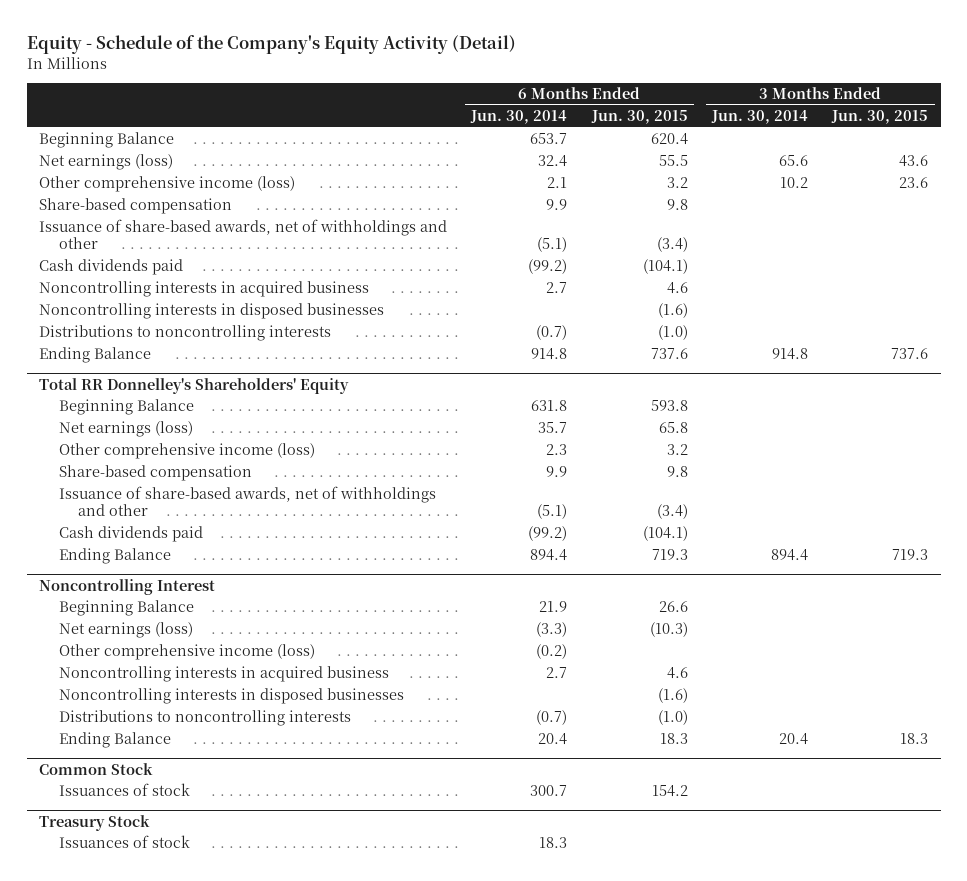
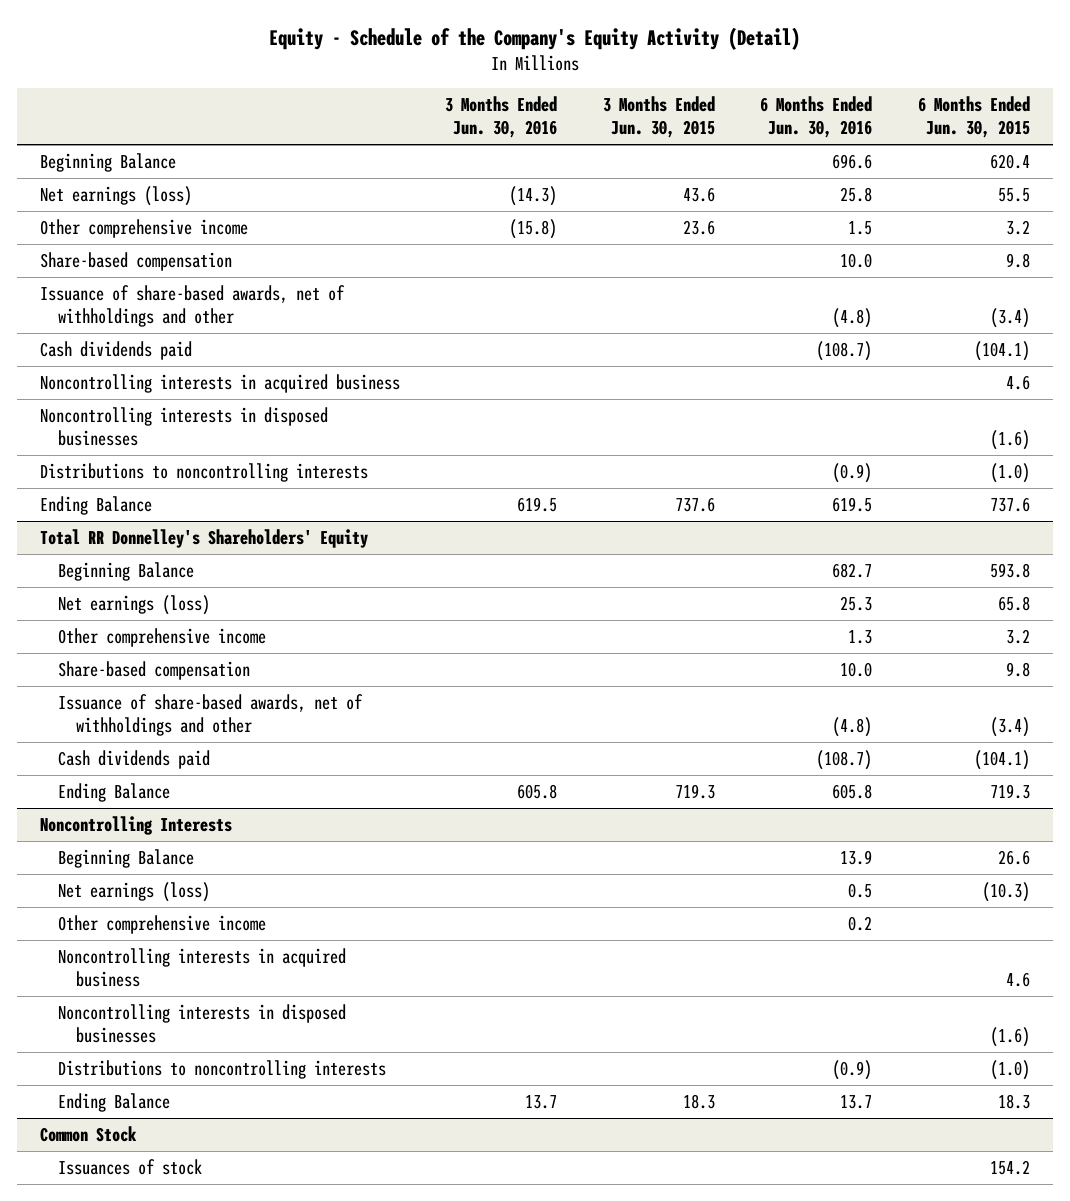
[470,110,568,125] Jun. 30, 2014 -> none
[711,110,809,125] Jun. 30, 2014 -> none
none -> [445,96,558,139] 3 Months Ended Jun. 30, 2016
none -> [760,96,873,139] 6 Months Ended Jun. 30, 2016
[38,176,295,193] Other comprehensive income (loss) -> [39,218,248,238] Other comprehensive income
[58,443,315,460] Other comprehensive income (loss) -> [57,627,266,647] Other comprehensive income
[38,578,215,595] Noncontrolling Interest -> [39,815,232,835] Noncontrolling Interests
[58,644,315,661] Other comprehensive income (loss) -> [57,914,266,934] Other comprehensive income
[38,814,150,831] Treasury Stock -> none
[58,835,190,849] Issuances of stock -> none

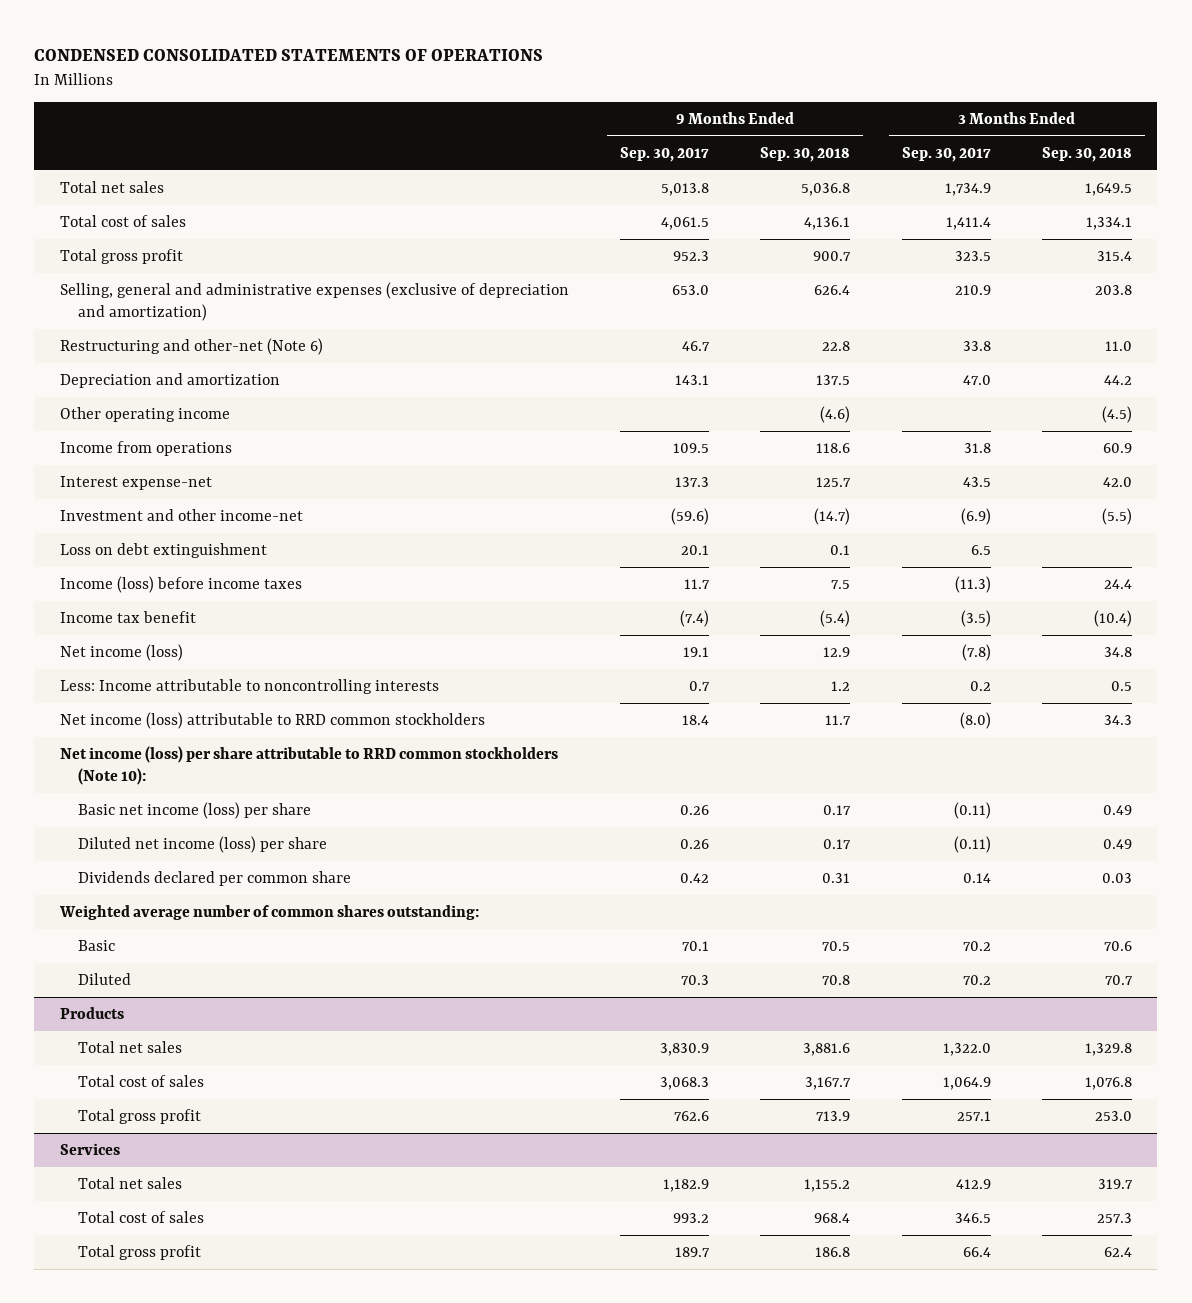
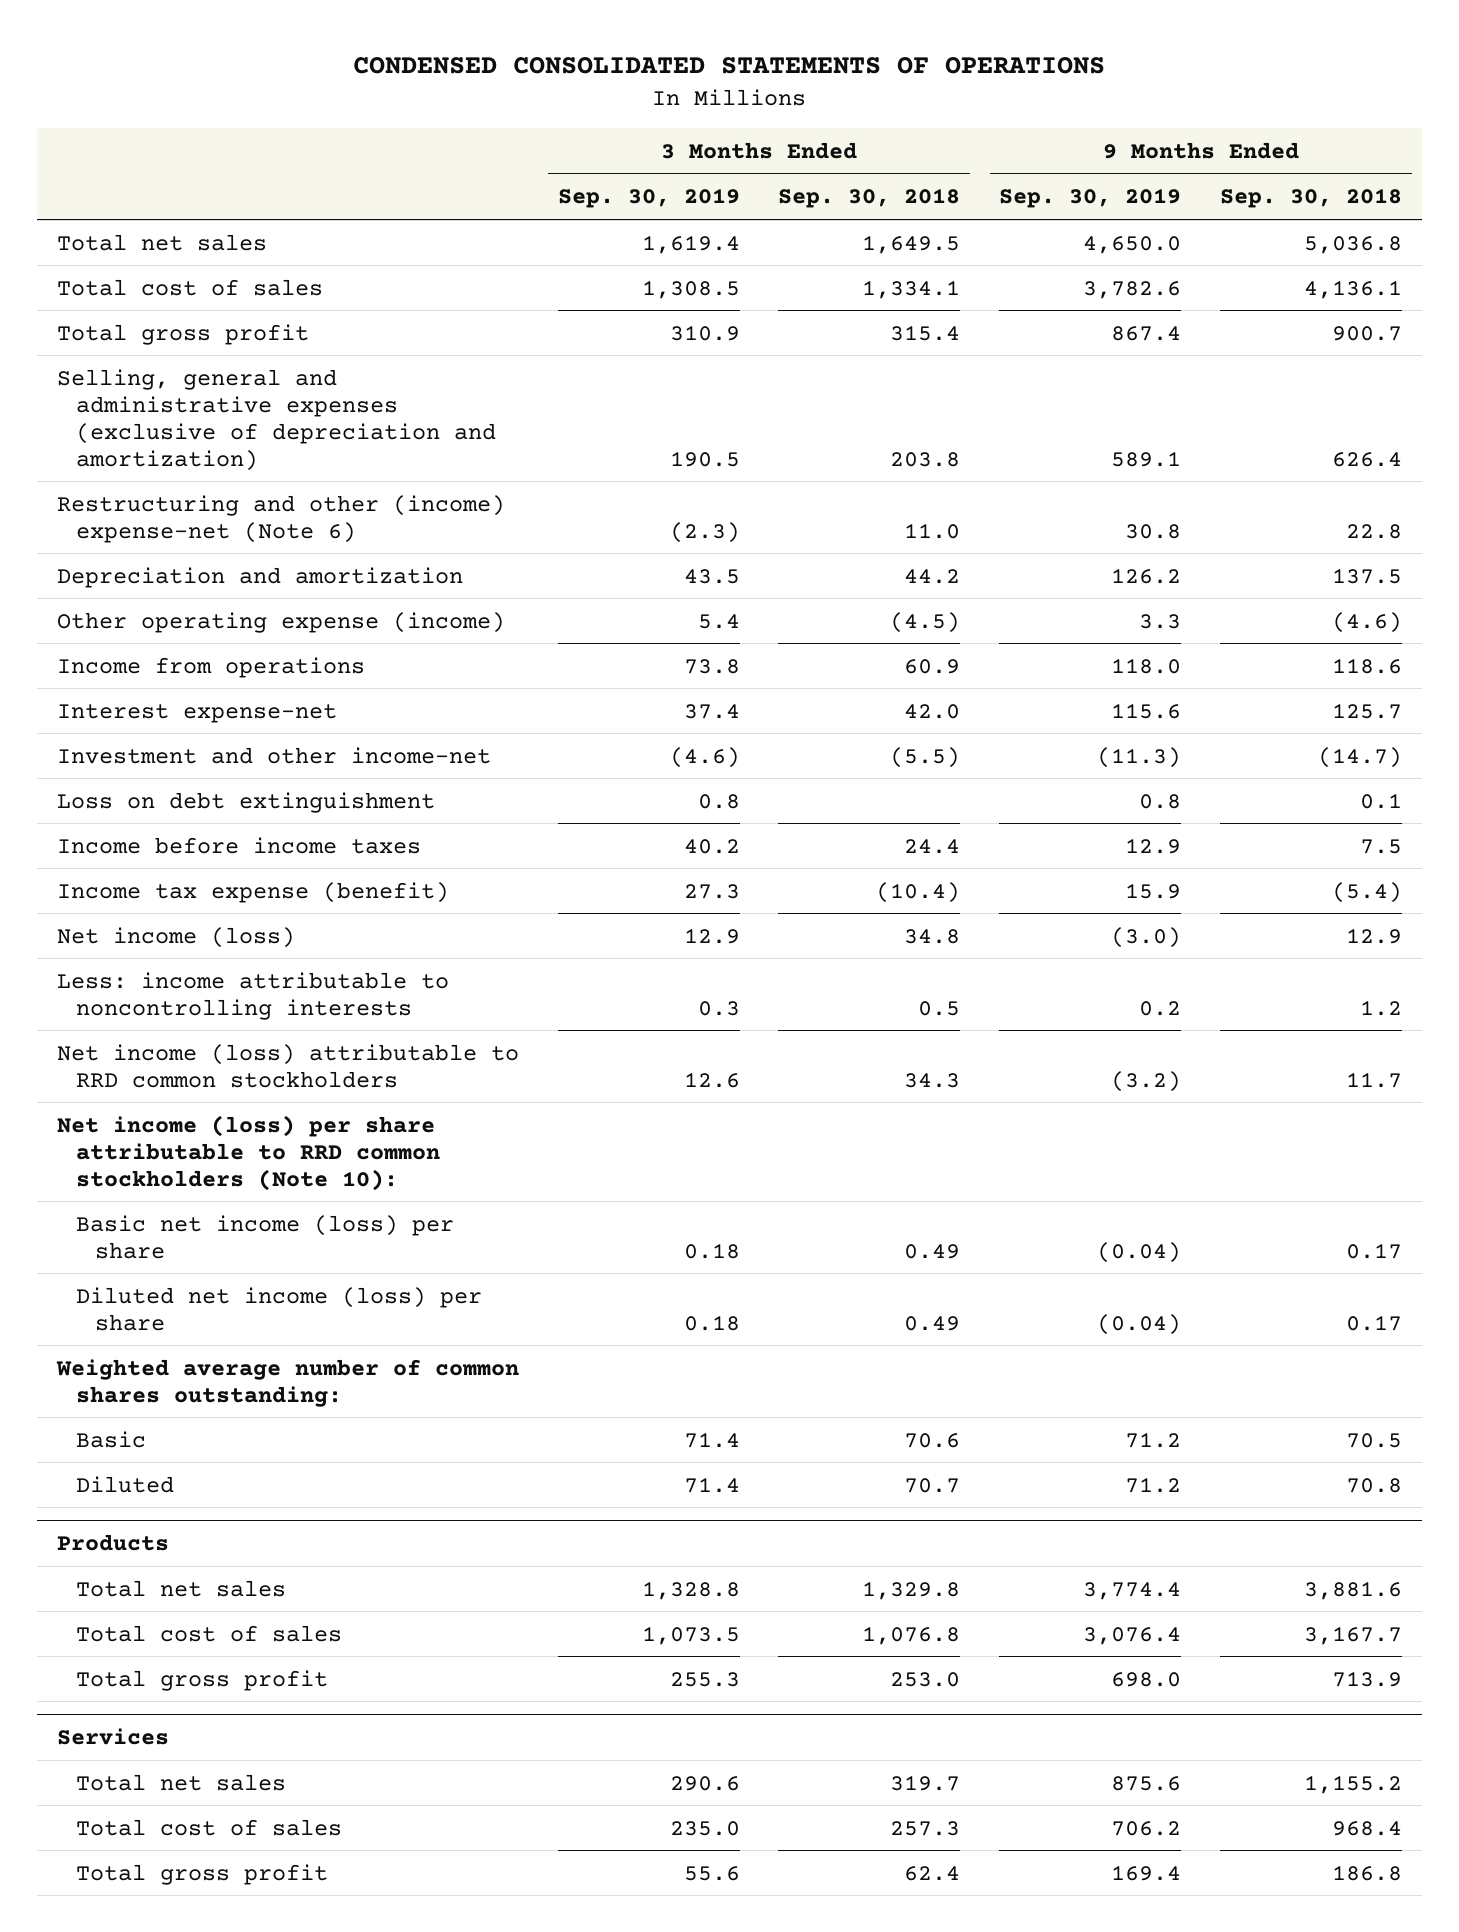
[620,146,710,162] Sep. 30, 2017 -> none
[901,146,991,162] Sep. 30, 2017 -> none
none -> [557,188,740,209] Sep. 30, 2019
none -> [999,188,1182,209] Sep. 30, 2019
[59,337,323,355] Restructuring and other-net (Note 6) -> [56,494,505,543] Restructuring and other (income) expense-net (Note 6)
[59,406,230,422] Other operating income -> [56,611,505,633] Other operating expense (income)
[59,575,302,593] Income (loss) before income taxes -> [56,836,421,854] Income before income taxes
[59,610,196,623] Income tax benefit -> [56,881,449,903] Income tax expense (benefit)
[59,678,439,694] Less: Income attributable to noncontrolling interests -> [56,971,449,1020] Less: income attributable to noncontrolling interests
[77,870,351,886] Dividends declared per common share -> none

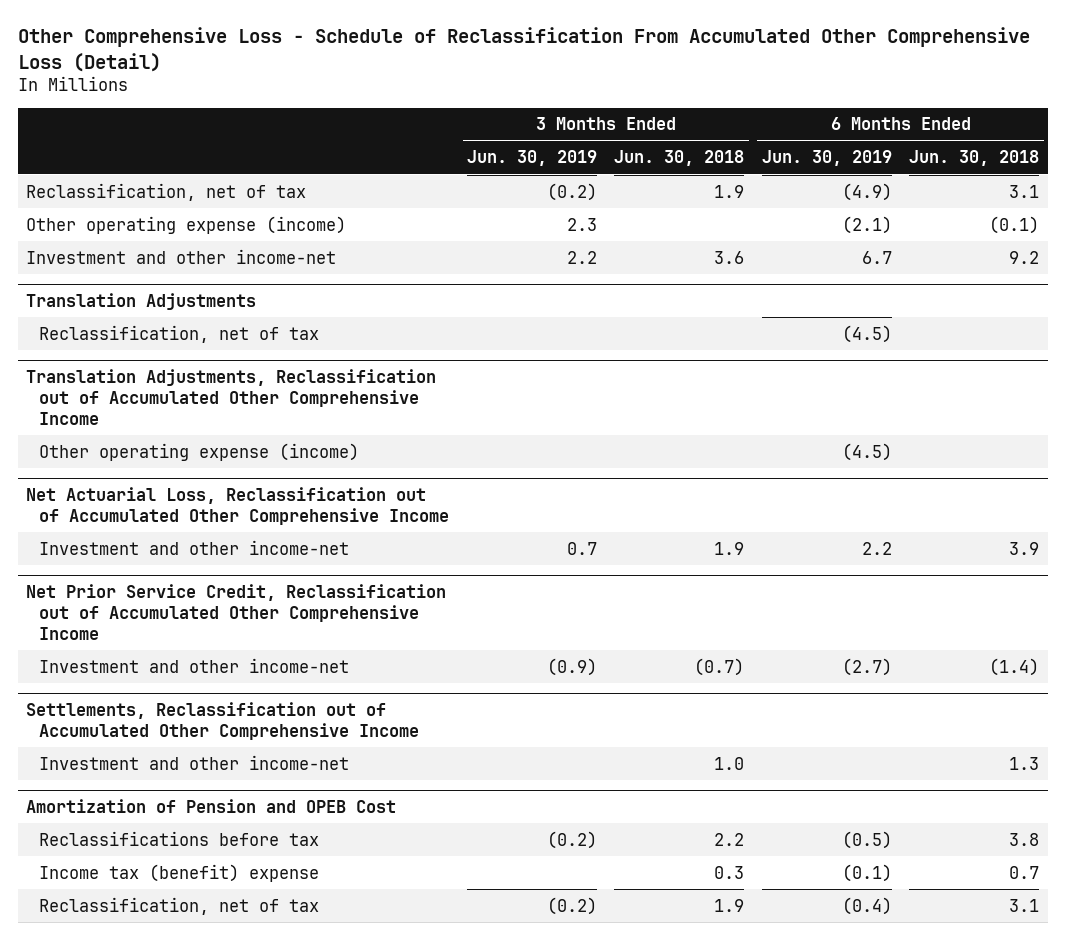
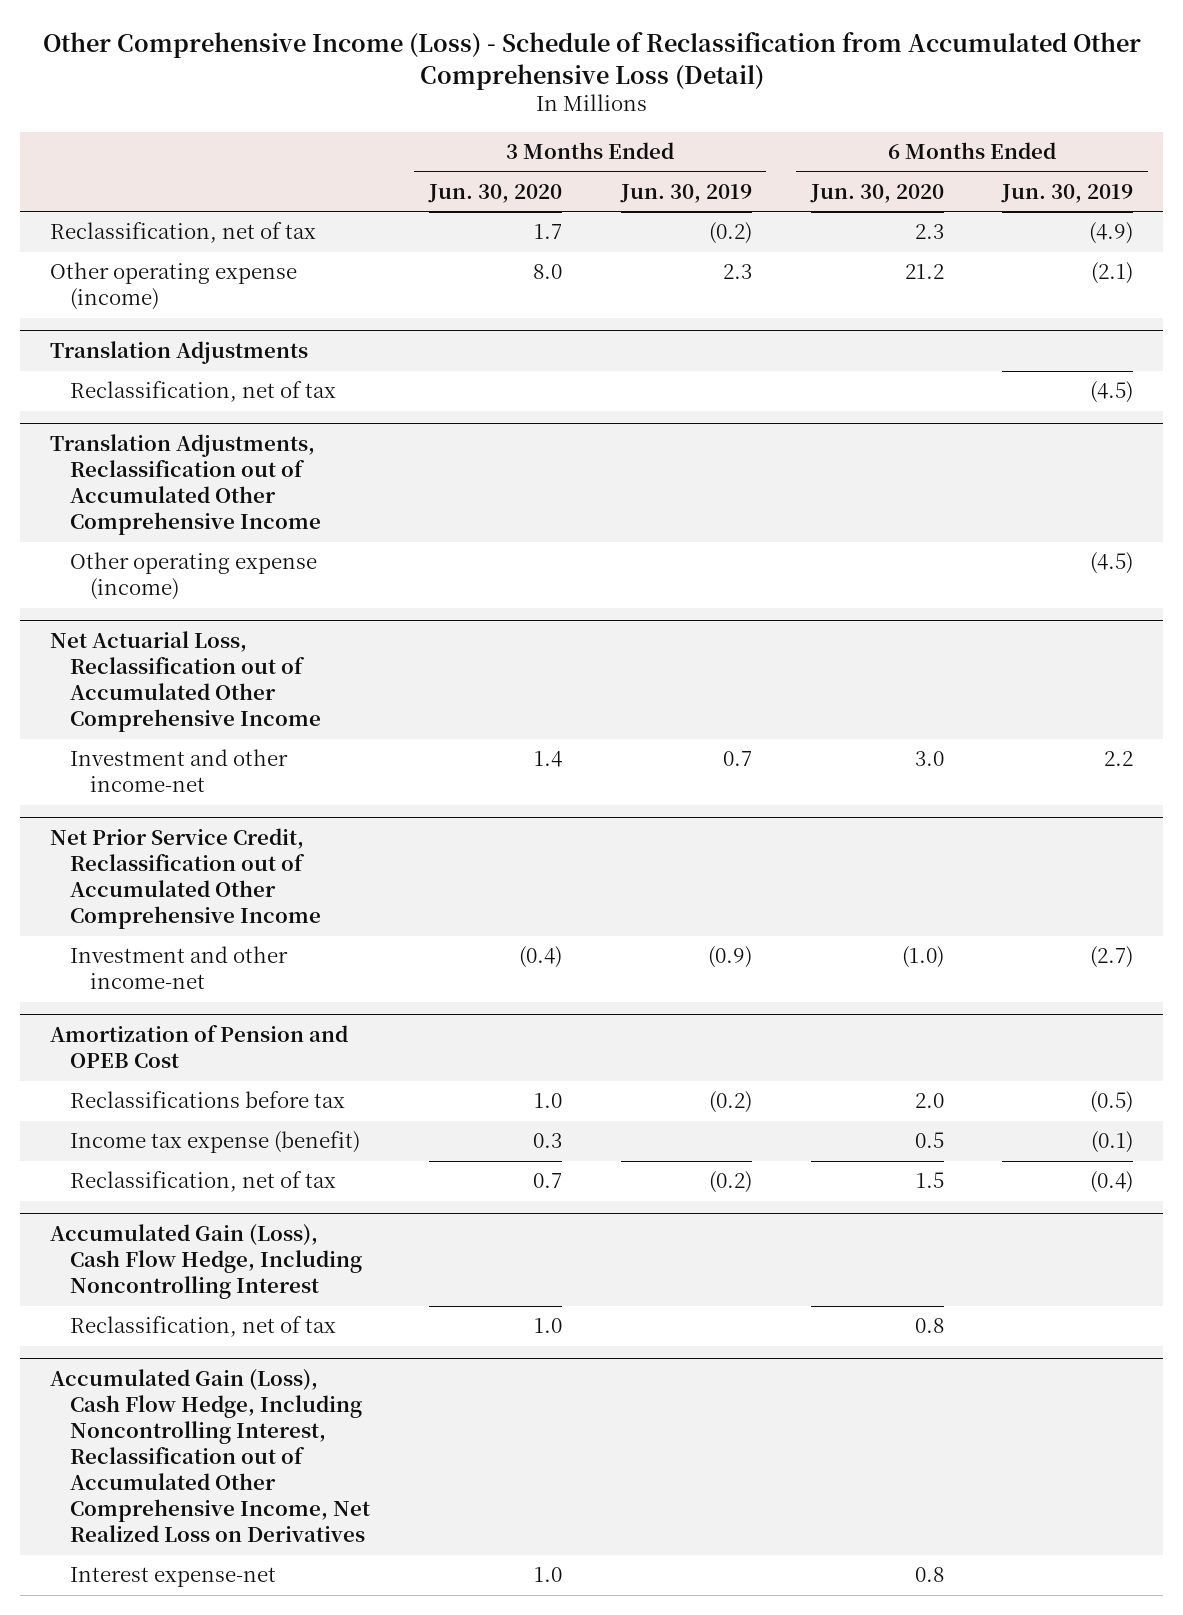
[17,27,1030,72] Other Comprehensive Loss - Schedule of Reclassification From Accumulated Other Comprehensive Loss (Detail) -> [42,32,1141,90] Other Comprehensive Income (Loss) - Schedule of Reclassification from Accumulated Other Comprehensive Loss (Detail)
[614,150,745,167] Jun. 30, 2018 -> none
[909,150,1040,167] Jun. 30, 2018 -> none
none -> [427,183,562,203] Jun. 30, 2020
none -> [809,183,944,203] Jun. 30, 2020
[26,248,337,264] Investment and other income-net -> none
[26,701,420,740] Settlements, Reclassification out of Accumulated Other Comprehensive Income -> none
[39,754,350,770] Investment and other income-net -> none
[39,863,320,882] Income tax (benefit) expense -> [70,1131,361,1154] Income tax expense (benefit)
none -> [49,1224,363,1300] Accumulated Gain (Loss), Cash Flow Hedge, Including Noncontrolling Interest
none -> [70,1316,337,1338] Reclassification, net of tax
none -> [49,1369,371,1543] Accumulated Gain (Loss), Cash Flow Hedge, Including Noncontrolling Interest, Reclassification out of Accumulated Other Comprehensive Income, Net Realized Loss on Derivatives
none -> [70,1567,277,1588] Interest expense-net

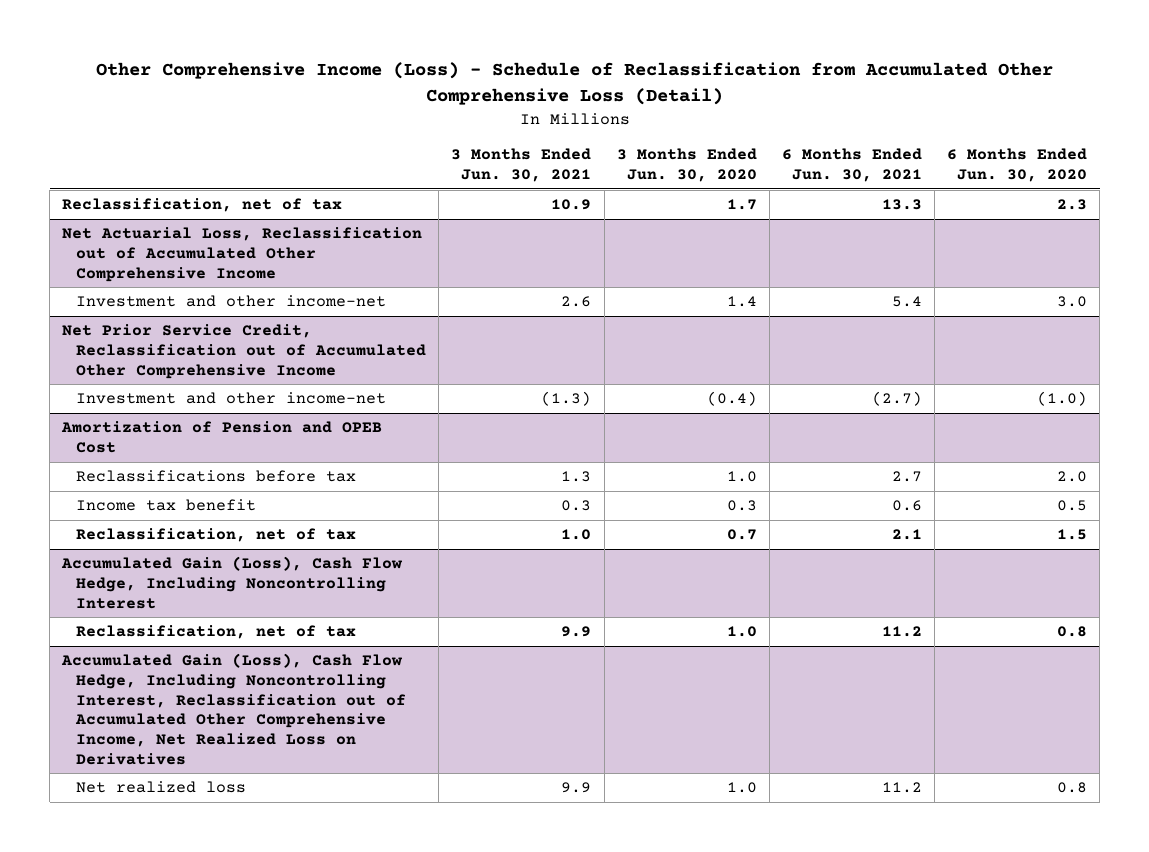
[619,183,752,203] Jun. 30, 2019 -> none
[1001,183,1134,203] Jun. 30, 2019 -> none
none -> [451,148,592,183] 3 Months Ended Jun. 30, 2021
none -> [781,148,922,183] 6 Months Ended Jun. 30, 2021
[49,262,297,311] Other operating expense (income) -> none
[49,341,308,365] Translation Adjustments -> none
[70,381,337,403] Reclassification, net of tax -> none
[49,434,322,536] Translation Adjustments, Reclassification out of Accumulated Other Comprehensive Income -> none
[70,552,318,601] Other operating expense (income) -> none
[70,1131,361,1154] Income tax expense (benefit) -> [76,499,257,512] Income tax benefit
[70,1567,277,1588] Interest expense-net -> [76,781,247,794] Net realized loss

